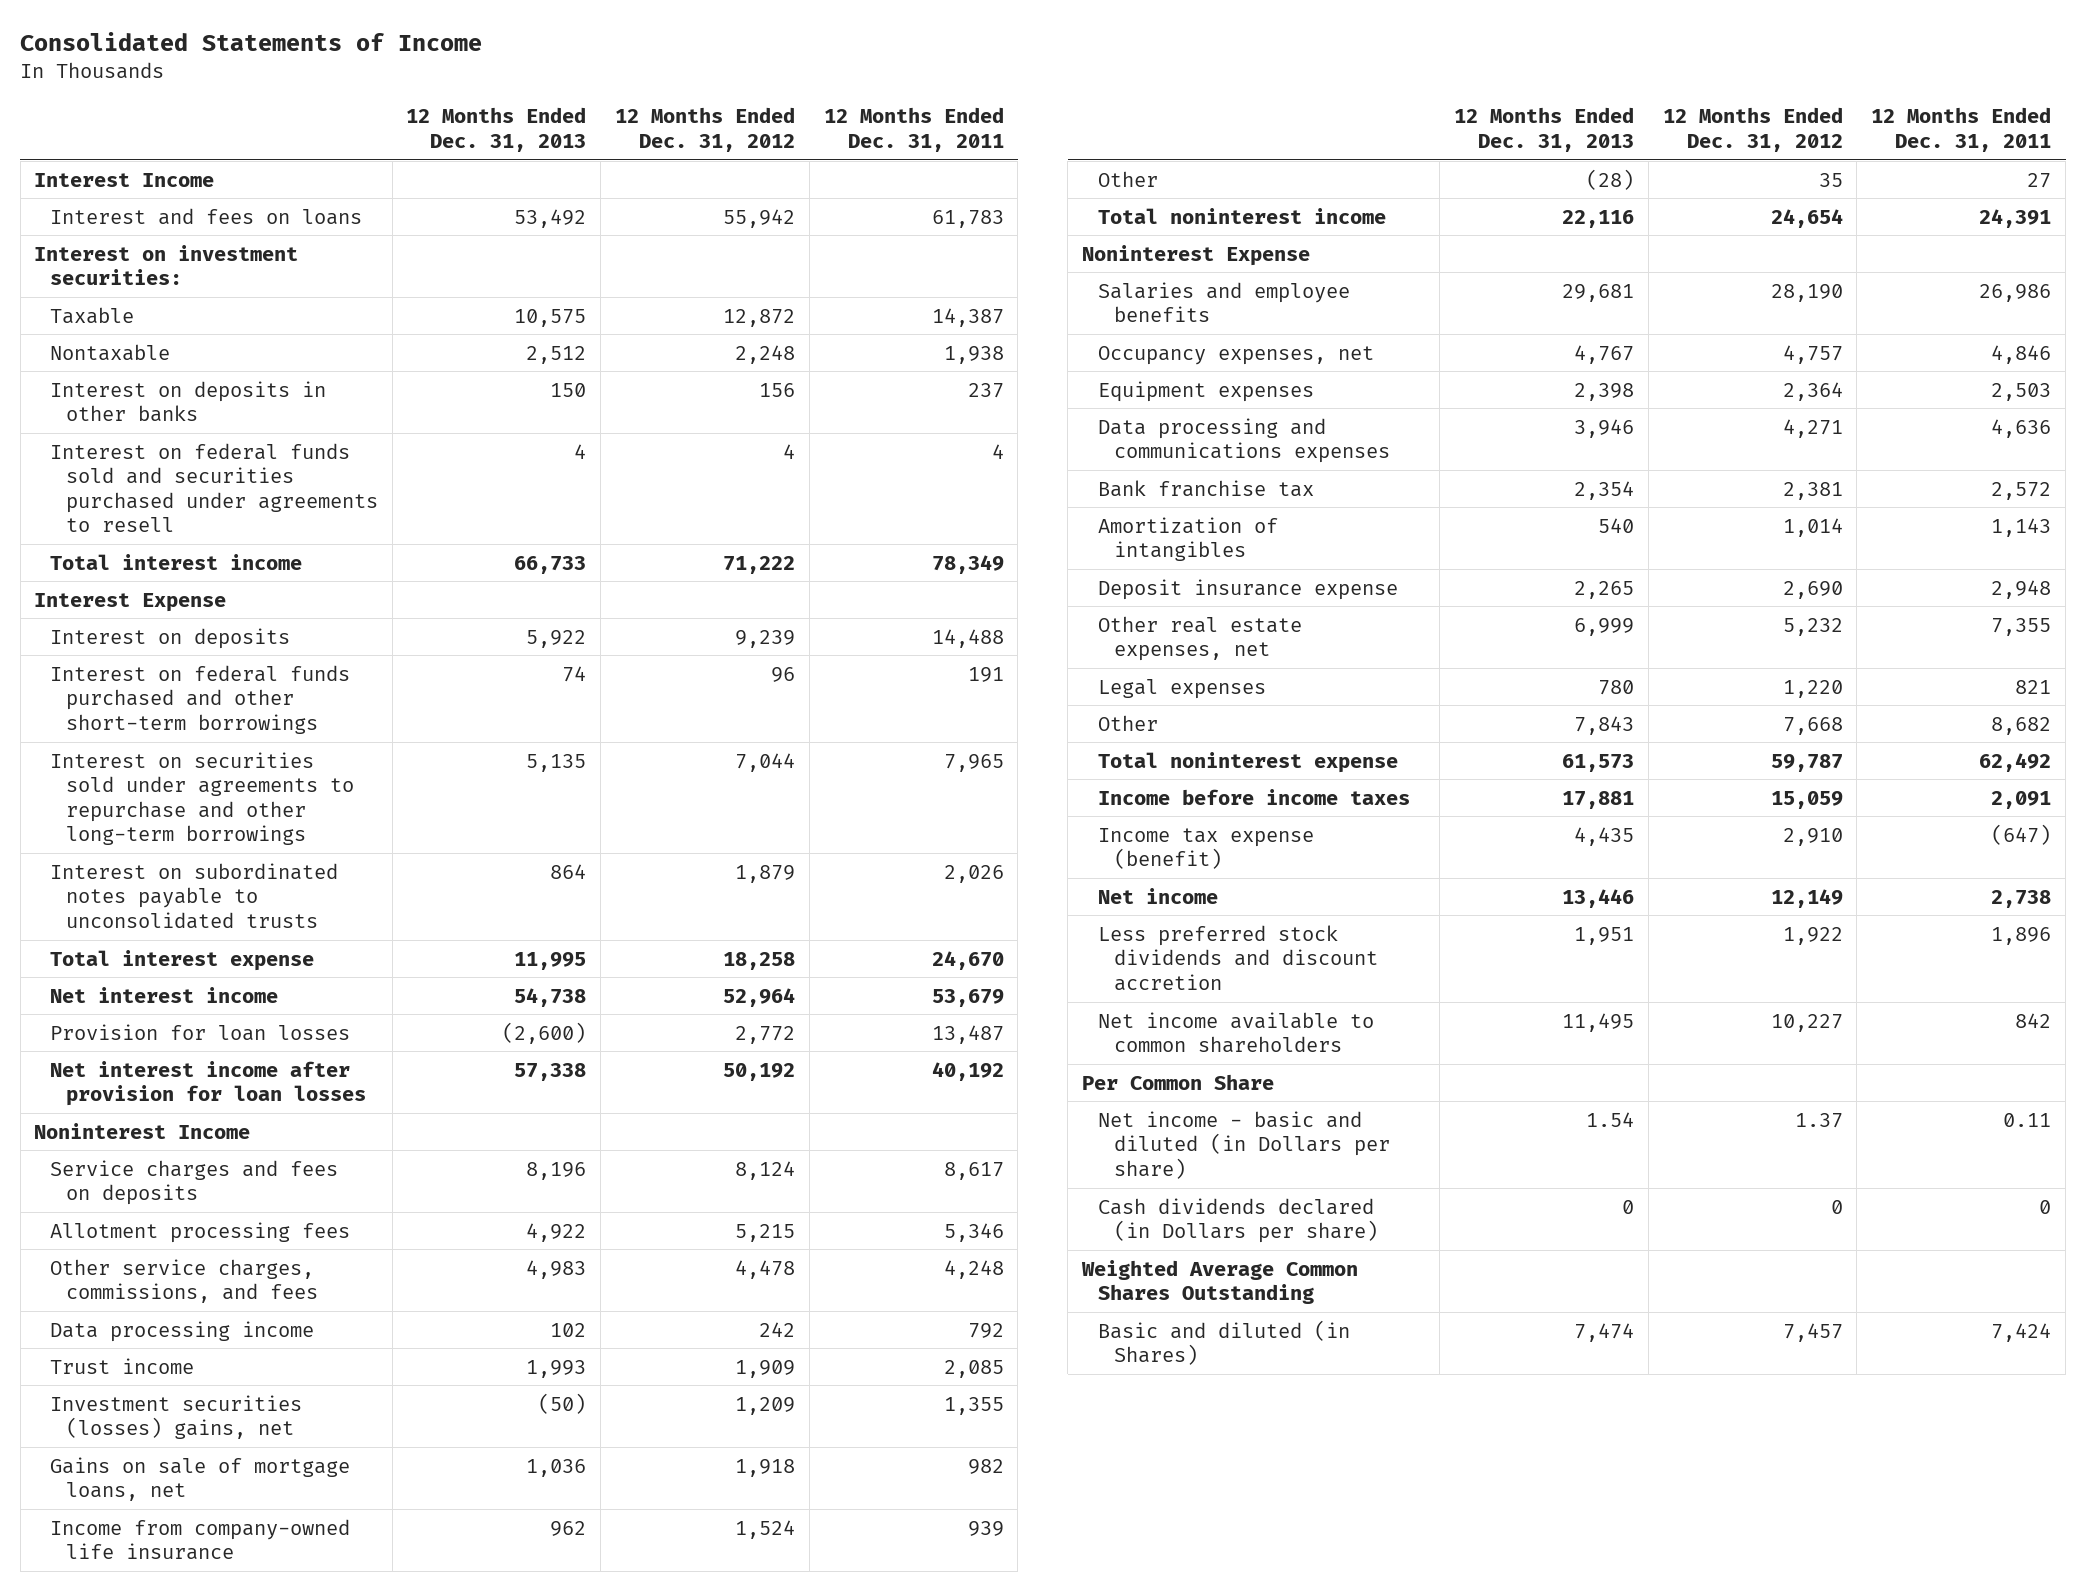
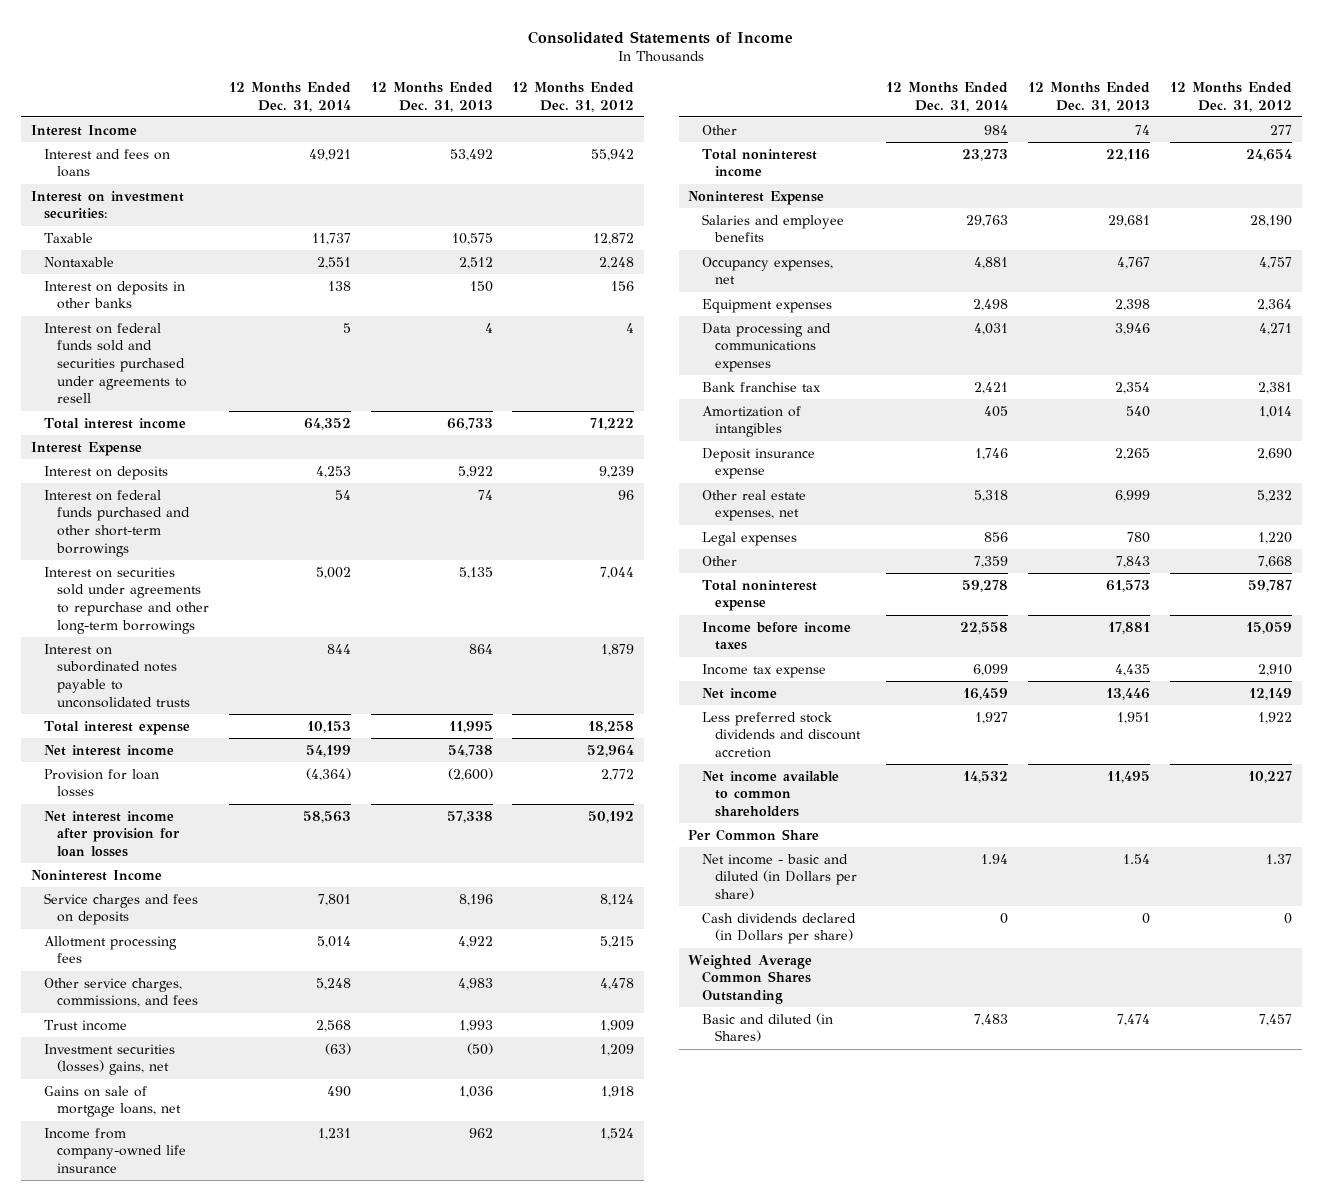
[823,107,1004,152] 12 Months Ended Dec. 31, 2011 -> none
none -> [228,82,351,112] 12 Months Ended Dec. 31, 2014
[50,1320,315,1342] Data processing income -> none
[1586,168,1635,190] (28) -> [1135,124,1151,135] 74
[1818,172,1843,187] 35 -> [1269,124,1292,135] 277
[1097,827,1314,870] Income tax expense (benefit) -> [701,663,826,678] Income tax expense

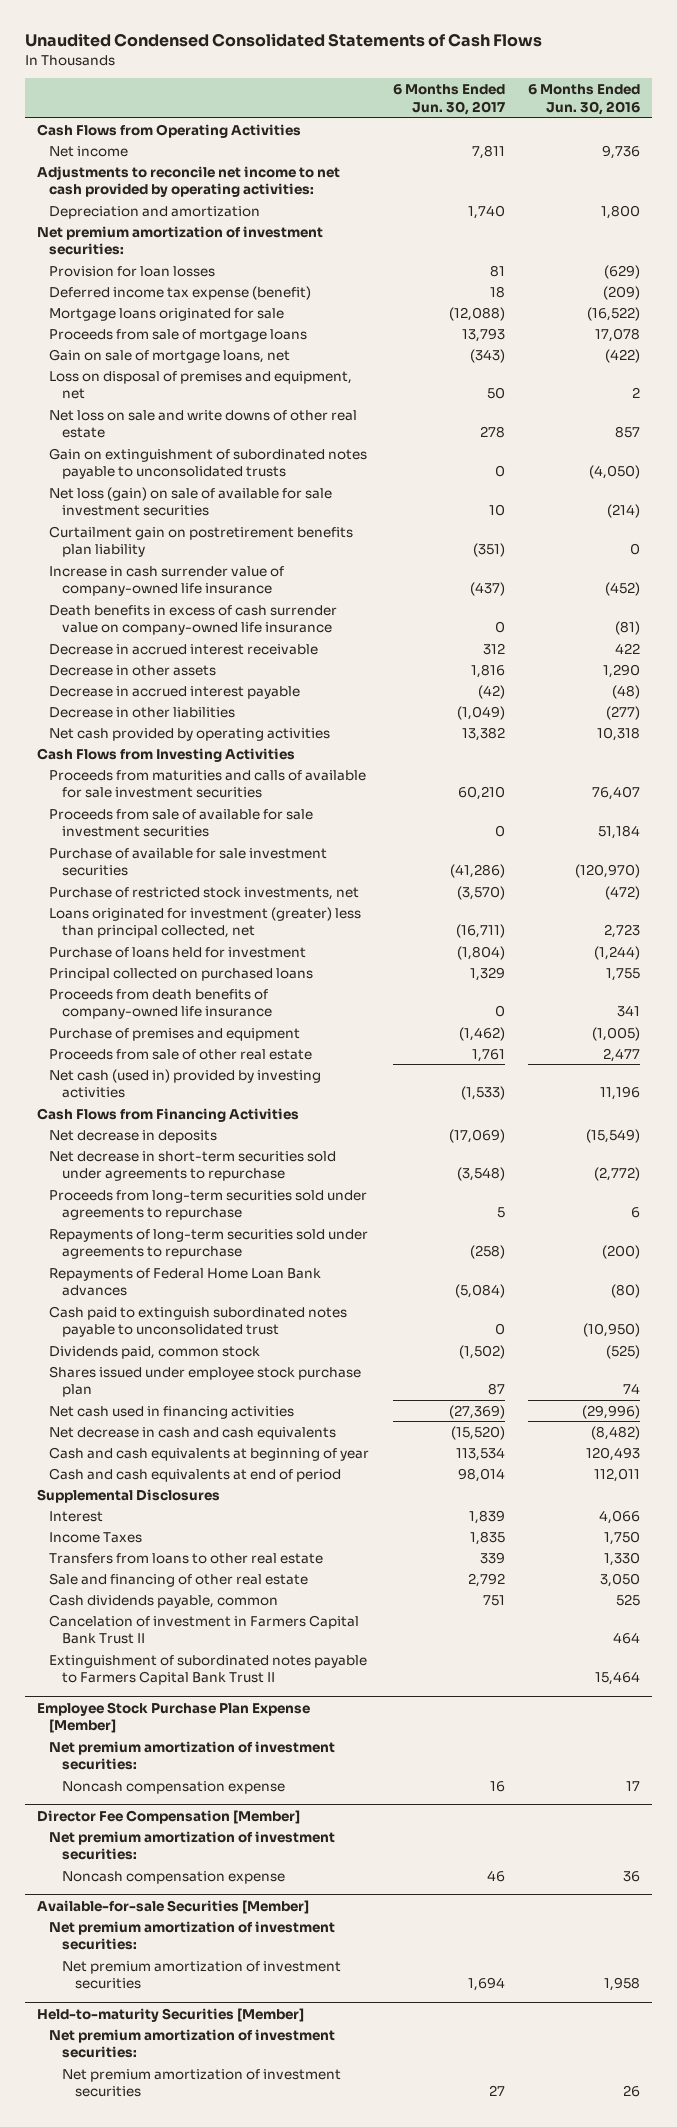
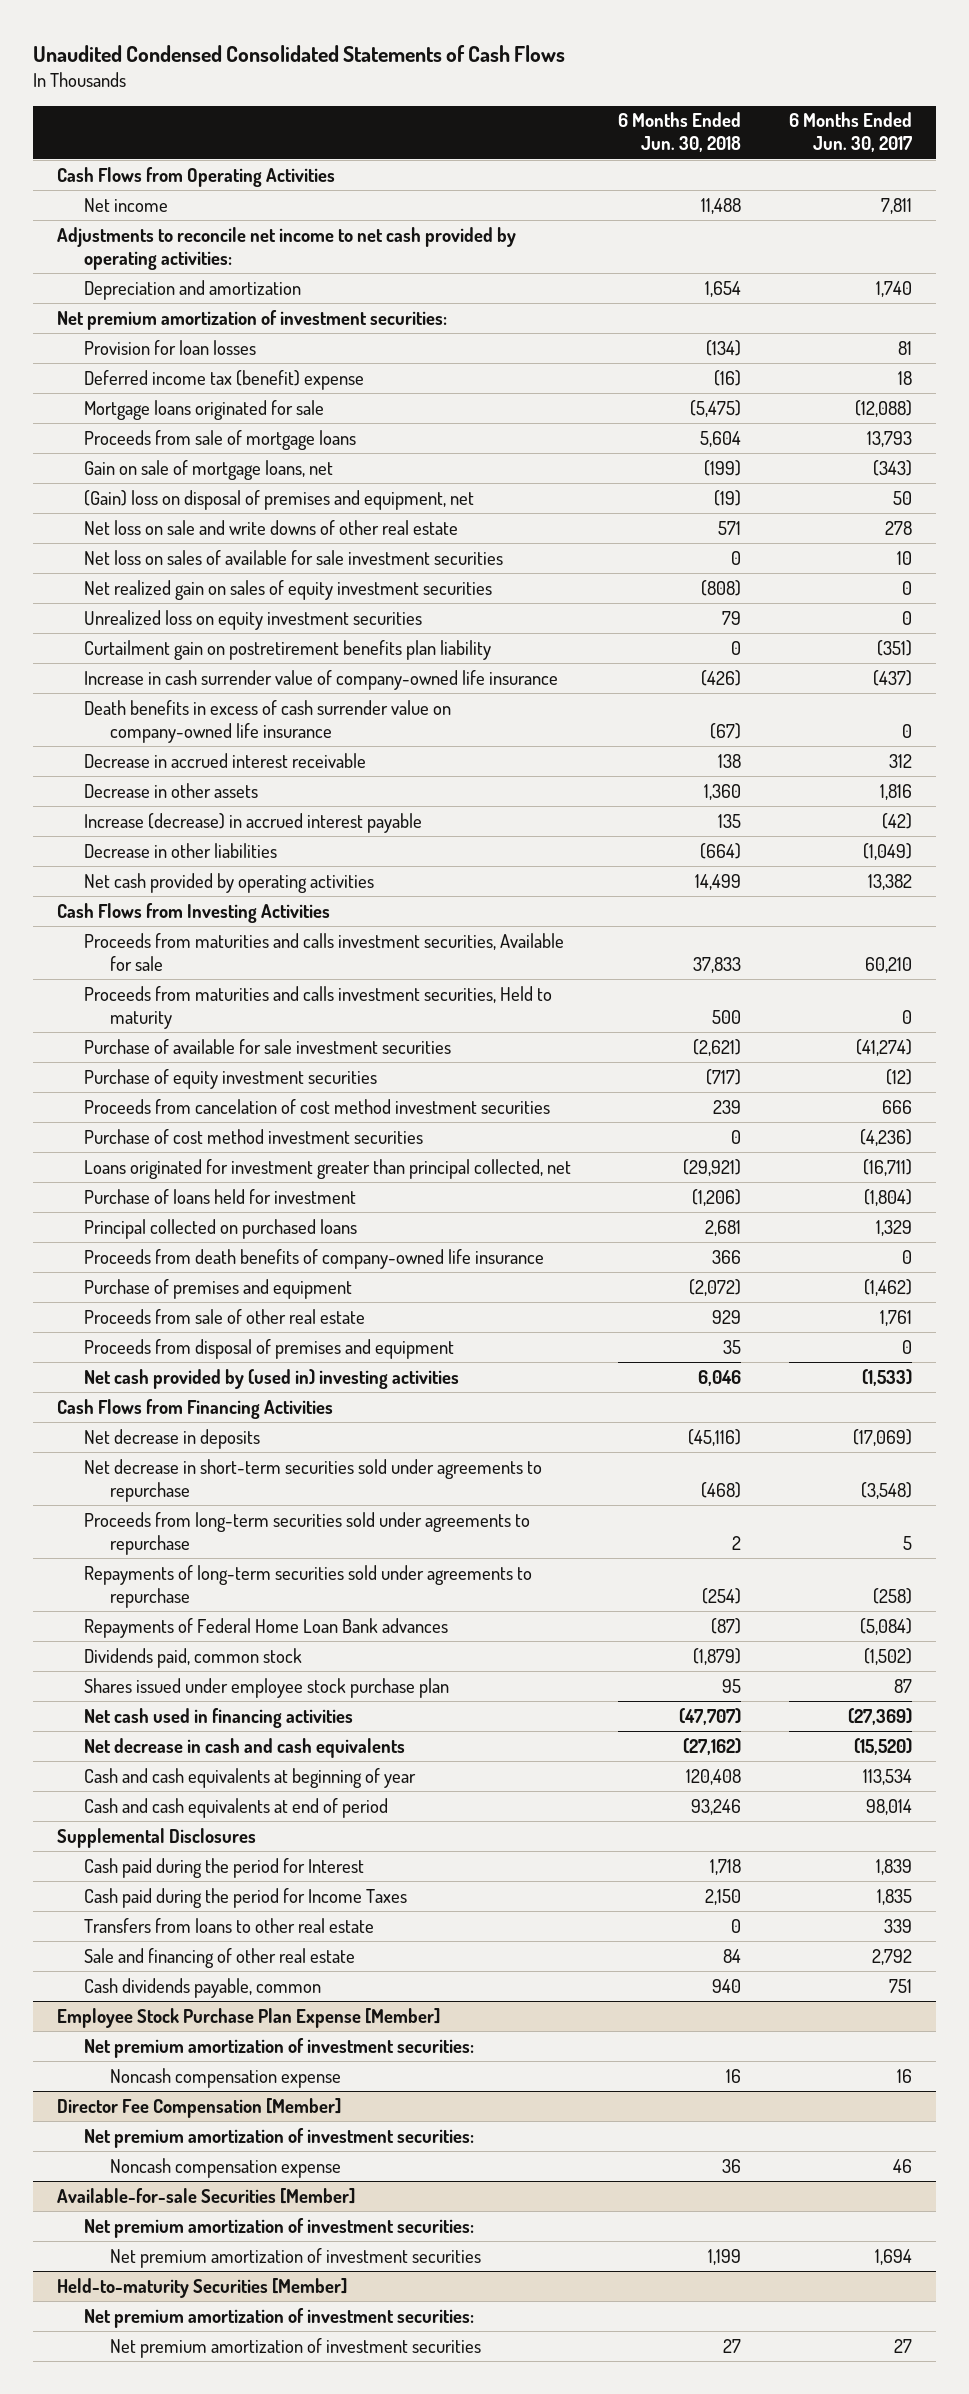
[528,84,641,115] 6 Months Ended Jun. 30, 2016 -> none
none -> [618,112,742,153] 6 Months Ended Jun. 30, 2018
[49,285,312,300] Deferred income tax expense (benefit) -> [83,369,364,390] Deferred income tax (benefit) expense
[49,370,353,400] Loss on disposal of premises and equipment, net -> [83,489,474,510] (Gain) loss on disposal of premises and equipment, net
[49,447,368,480] Gain on extinguishment of subordinated notes payable to unconsolidated trusts -> none
[49,486,333,517] Net loss (gain) on sale of available for sale investment securities -> [83,549,503,565] Net loss on sales of available for sale investment securities
none -> [83,579,492,600] Net realized gain on sales of equity investment securities
none -> [83,609,422,630] Unrealized loss on equity investment securities
[49,685,301,699] Decrease in accrued interest payable -> [83,812,422,833] Increase (decrease) in accrued interest payable
[49,808,314,838] Proceeds from sale of available for sale investment securities -> none
[49,886,360,900] Purchase of restricted stock investments, net -> none
[49,769,367,799] Proceeds from maturities and calls of available for sale investment securities -> [83,932,564,971] Proceeds from maturities and calls investment securities, Available for sale
none -> [83,985,552,1029] Proceeds from maturities and calls investment securities, Held to maturity
[449,864,505,879] (41,286) -> [855,1038,912,1056] (41,274)
none -> [83,1068,377,1089] Purchase of equity investment securities
none -> [83,1098,550,1114] Proceeds from cancelation of cost method investment securities
none -> [83,1128,423,1144] Purchase of cost method investment securities
[49,906,362,939] Loans originated for investment (greater) less than principal collected, net -> [83,1158,571,1179] Loans originated for investment greater than principal collected, net
none -> [83,1338,454,1359] Proceeds from disposal of premises and equipment
[49,1068,322,1099] Net cash (used in) provided by investing activities -> [83,1368,459,1389] Net cash provided by (used in) investing activities
[49,1305,348,1338] Cash paid to extinguish subordinated notes payable to unconsolidated trust -> none
[49,1510,104,1522] Interest -> [83,1857,364,1878] Cash paid during the period for Interest
[49,1531,143,1543] Income Taxes -> [83,1887,407,1908] Cash paid during the period for Income Taxes
[49,1614,360,1645] Cancelation of investment in Farmers Capital Bank Trust II -> none
[49,1654,368,1686] Extinguishment of subordinated notes payable to Farmers Capital Bank Trust II -> none

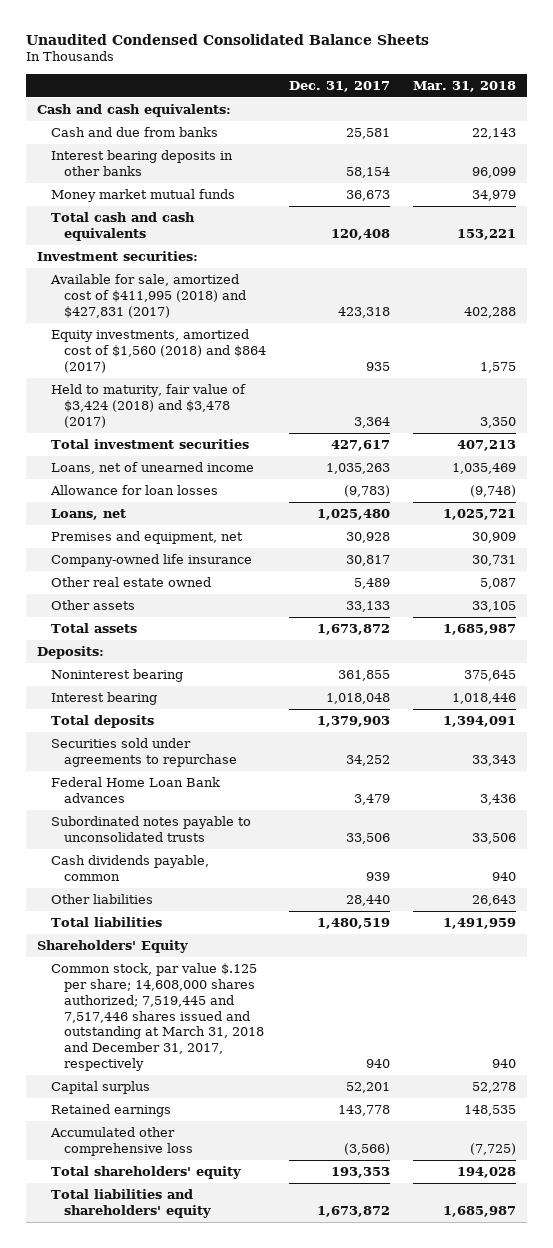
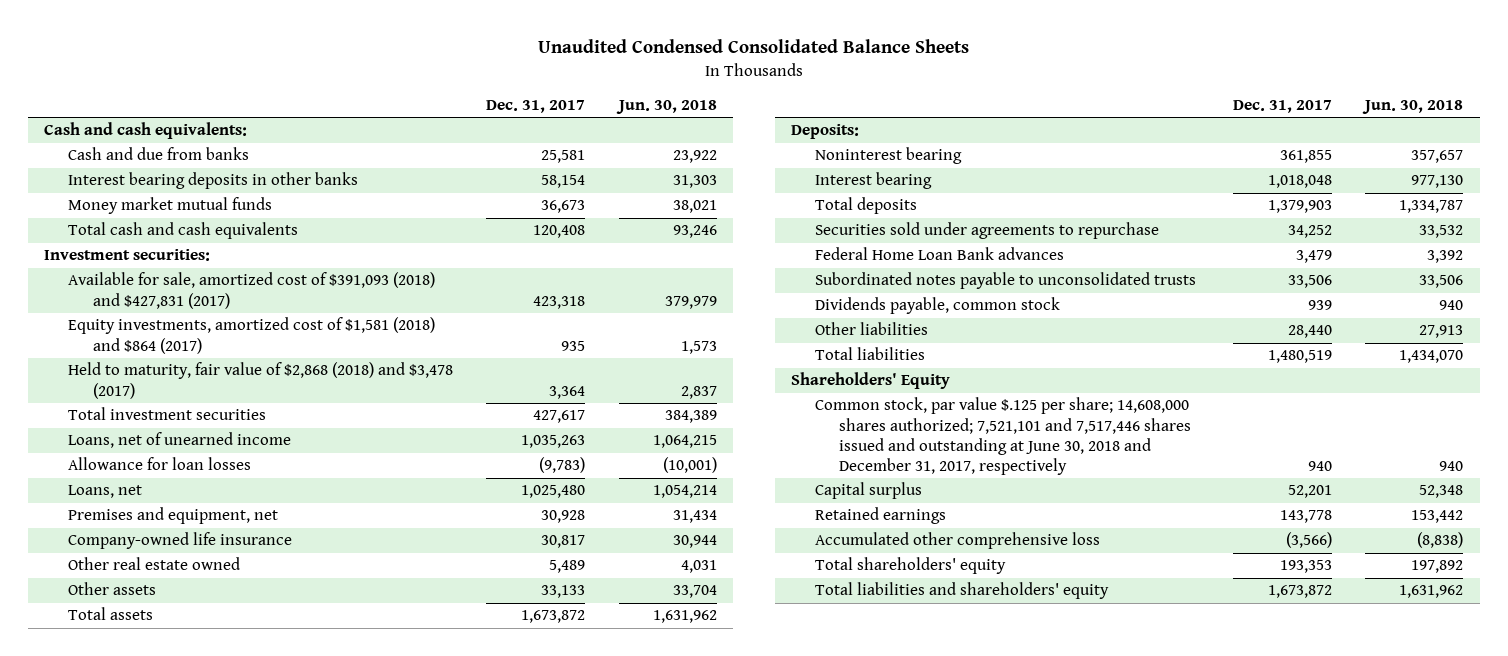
[412,80,516,92] Mar. 31, 2018 -> none
none -> [615,99,717,114] Jun. 30, 2018
[49,274,247,318] Available for sale, amortized cost of $411,995 (2018) and $427,831 (2017) -> [68,272,436,309] Available for sale, amortized cost of $391,093 (2018) and $427,831 (2017)
[50,329,267,373] Equity investments, amortized cost of $1,560 (2018) and $864 (2017) -> [68,317,436,354] Equity investments, amortized cost of $1,581 (2018) and $864 (2017)
[50,384,246,428] Held to maturity, fair value of $3,424 (2018) and $3,478 (2017) -> [68,362,454,399] Held to maturity, fair value of $2,868 (2018) and $3,478 (2017)
[50,855,209,881] Cash dividends payable, common -> [815,297,1061,315] Dividends payable, common stock
[50,963,265,1071] Common stock, par value $.125 per share; 14,608,000 shares authorized; 7,519,445 and 7,517,446 shares issued and outstanding at March 31, 2018 and December 31, 2017, respectively -> [815,397,1192,475] Common stock, par value $.125 per share; 14,608,000 shares authorized; 7,521,101 and 7,517,446 shares issued and outstanding at June 30, 2018 and December 31, 2017, respectively

